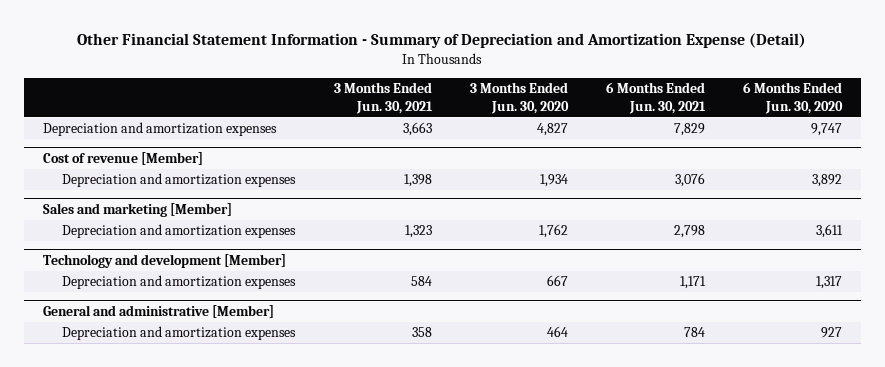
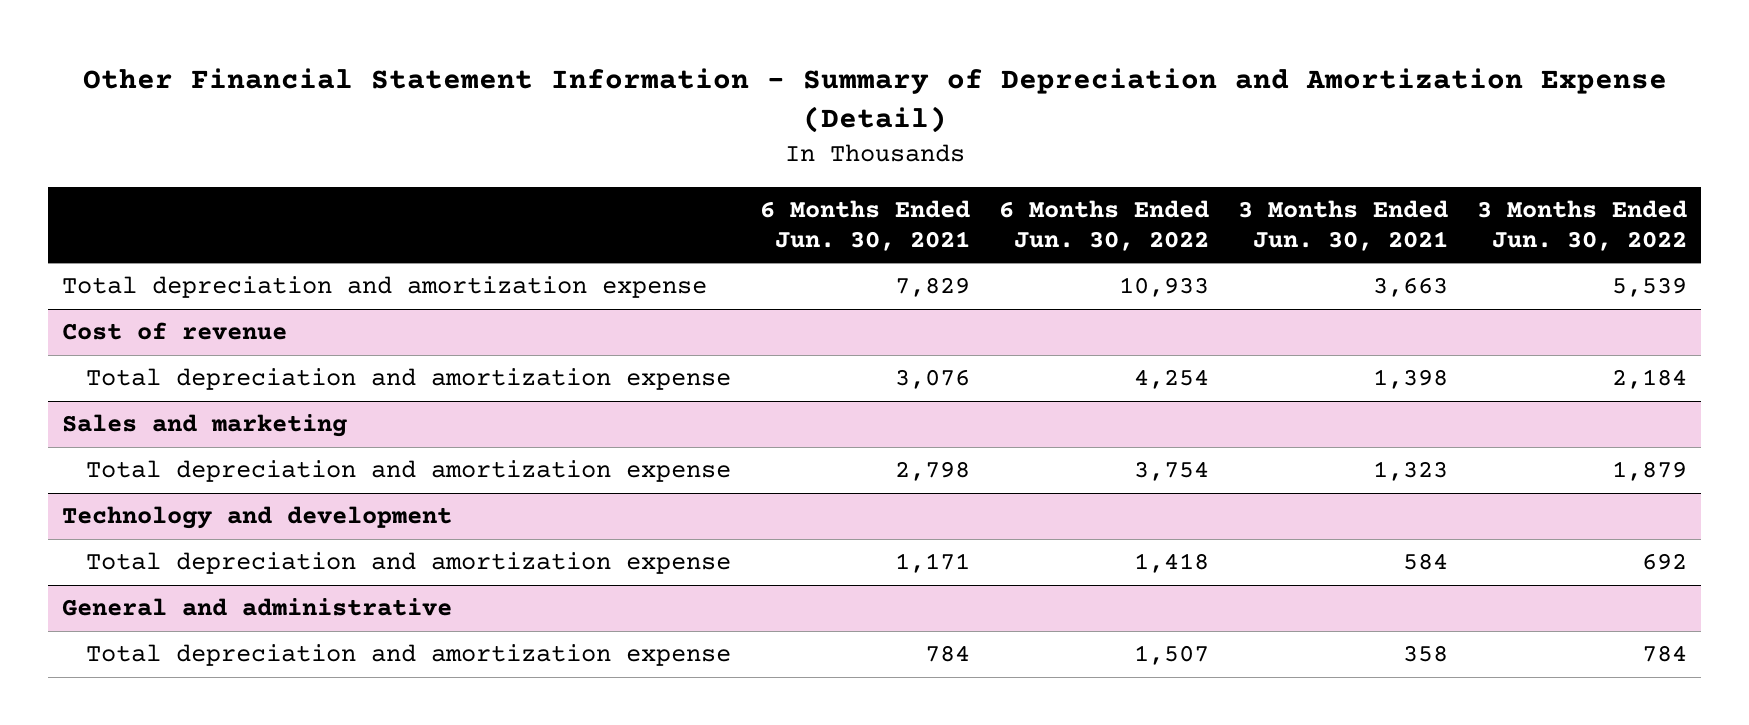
[469,82,569,114] 3 Months Ended Jun. 30, 2020 -> none
[743,82,844,114] 6 Months Ended Jun. 30, 2020 -> none
none -> [998,200,1209,252] 6 Months Ended Jun. 30, 2022
none -> [1476,200,1687,252] 3 Months Ended Jun. 30, 2022
[42,122,277,137] Depreciation and amortization expenses -> [62,276,708,299] Total depreciation and amortization expense
[42,152,203,166] Cost of revenue [Member] -> [62,322,288,341] Cost of revenue
[62,173,297,188] Depreciation and amortization expenses -> [86,368,732,391] Total depreciation and amortization expense
[42,203,232,218] Sales and marketing [Member] -> [62,414,348,438] Sales and marketing
[62,224,297,239] Depreciation and amortization expenses -> [86,460,732,483] Total depreciation and amortization expense
[42,254,286,269] Technology and development [Member] -> [62,506,453,530] Technology and development
[62,275,297,290] Depreciation and amortization expenses -> [86,552,732,575] Total depreciation and amortization expense
[42,305,274,319] General and administrative [Member] -> [62,598,453,617] General and administrative
[62,326,297,341] Depreciation and amortization expenses -> [86,644,732,667] Total depreciation and amortization expense

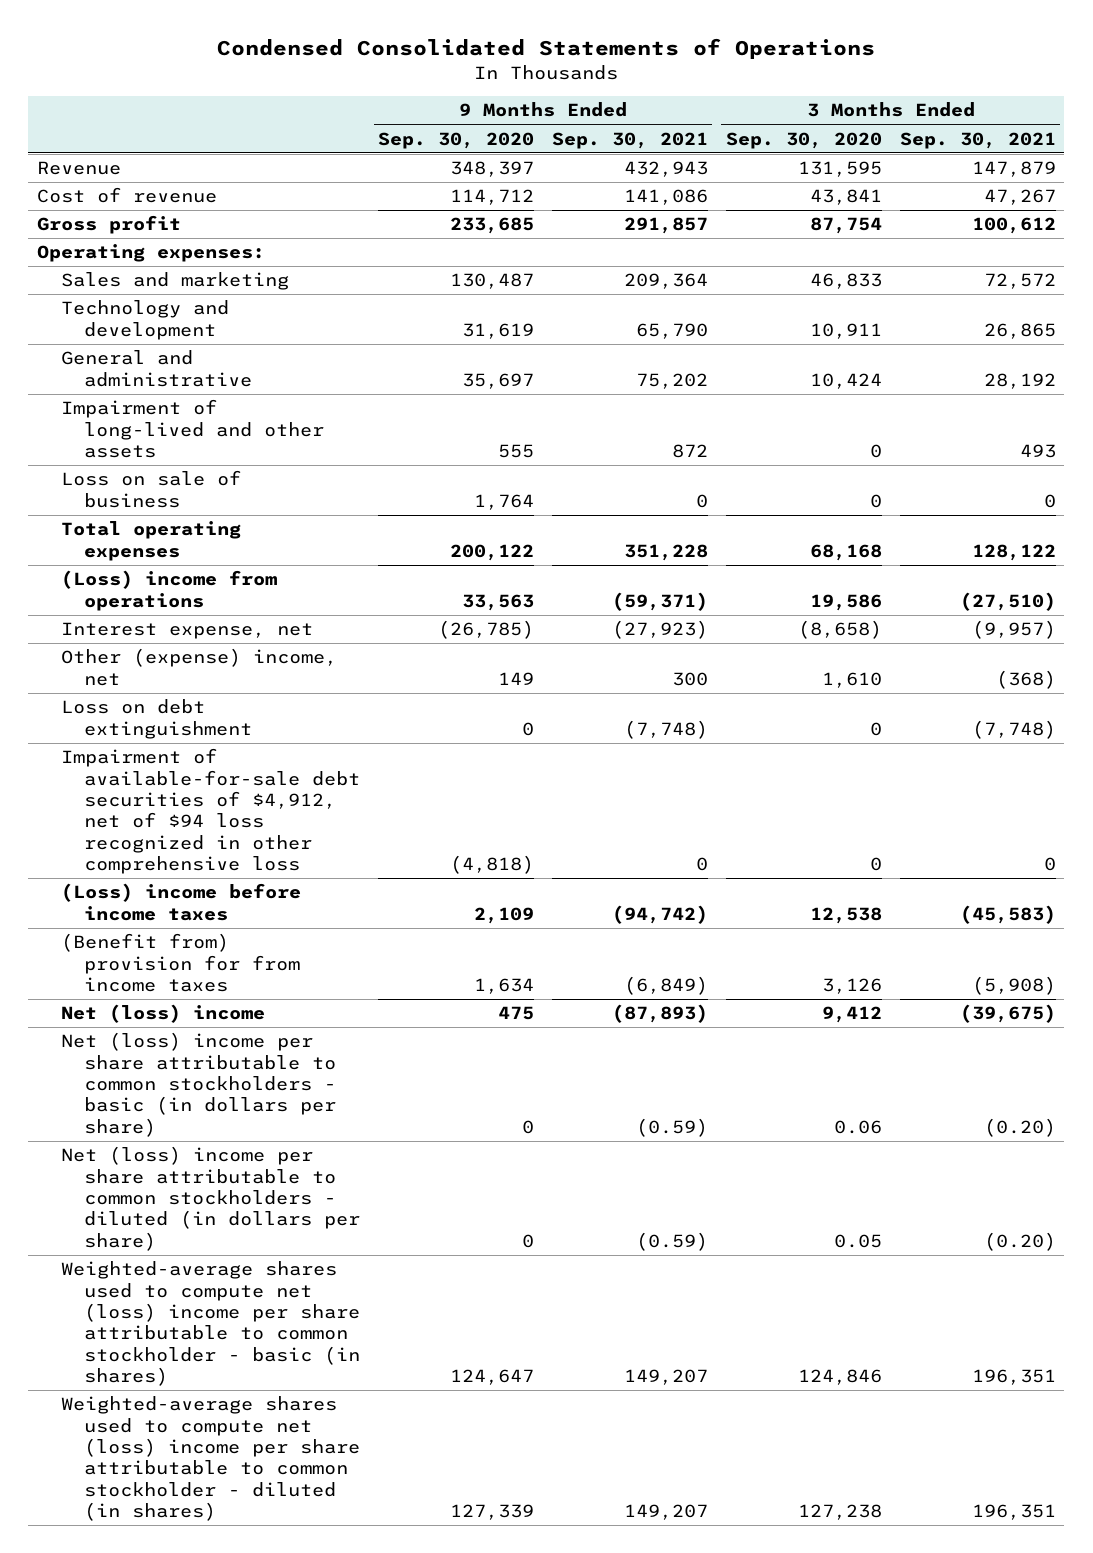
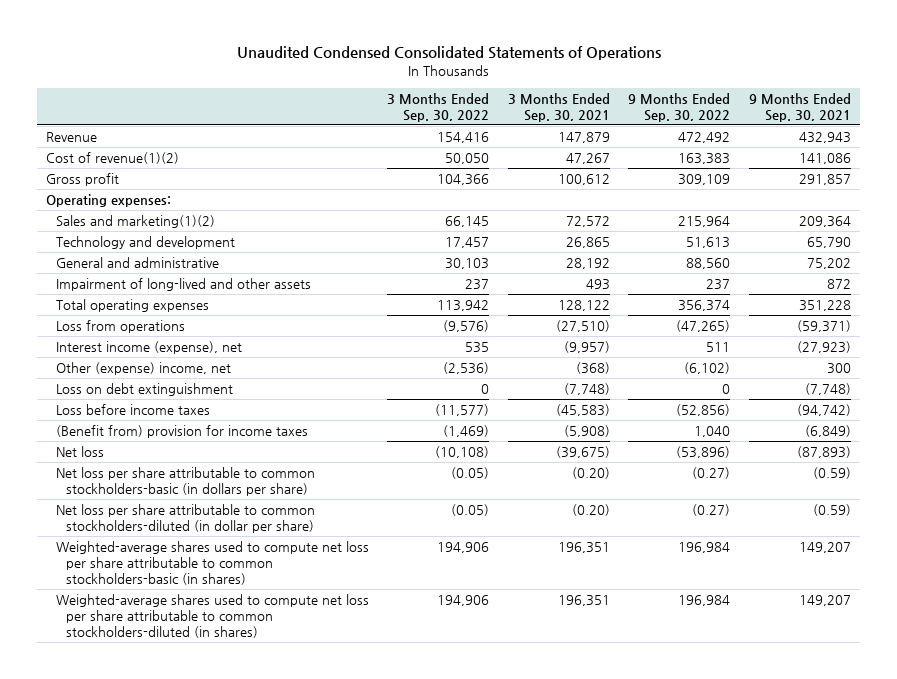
[217,38,876,60] Condensed Consolidated Statements of Operations -> [236,46,661,61] Unaudited Condensed Consolidated Statements of Operations
[378,131,535,149] Sep. 30, 2020 -> none
[725,131,882,149] Sep. 30, 2020 -> none
none -> [387,92,490,122] 3 Months Ended Sep. 30, 2022
none -> [628,92,731,122] 9 Months Ended Sep. 30, 2022
[37,187,218,204] Cost of revenue -> [46,151,180,164] Cost of revenue(1)(2)
[60,272,289,291] Sales and marketing -> [55,214,215,228] Sales and marketing(1)(2)
[60,470,241,508] Loss on sale of business -> none
[60,570,277,611] (Loss) income from operations -> [55,319,185,333] Loss from operations
[60,622,313,640] Interest expense, net -> [55,340,242,354] Interest income (expense), net
[60,748,361,874] Impairment of available-for-sale debt securities of $4,912, net of $94 loss recognized in other comprehensive loss -> none
[60,883,301,921] (Loss) income before income taxes -> [55,403,210,415] Loss before income taxes
[60,933,301,992] (Benefit from) provision for from income taxes -> [55,424,308,438] (Benefit from) provision for income taxes
[60,1004,265,1024] Net (loss) income -> [55,445,104,457] Net loss
[60,1032,337,1137] Net (loss) income per share attributable to common stockholders - basic (in dollars per share) -> [55,466,315,497] Net loss per share attributable to common stockholders-basic (in dollars per share)
[60,1146,361,1251] Net (loss) income per share attributable to common stockholders - diluted (in dollars per share) -> [55,503,315,534] Net loss per share attributable to common stockholders-diluted (in dollar per share)
[60,1261,361,1386] Weighted-average shares used to compute net (loss) income per share attributable to common stockholder - basic (in shares) -> [55,540,369,586] Weighted-average shares used to compute net loss per share attributable to common stockholders-basic (in shares)
[60,1396,361,1521] Weighted-average shares used to compute net (loss) income per share attributable to common stockholder - diluted (in shares) -> [55,593,369,639] Weighted-average shares used to compute net loss per share attributable to common stockholders-diluted (in shares)

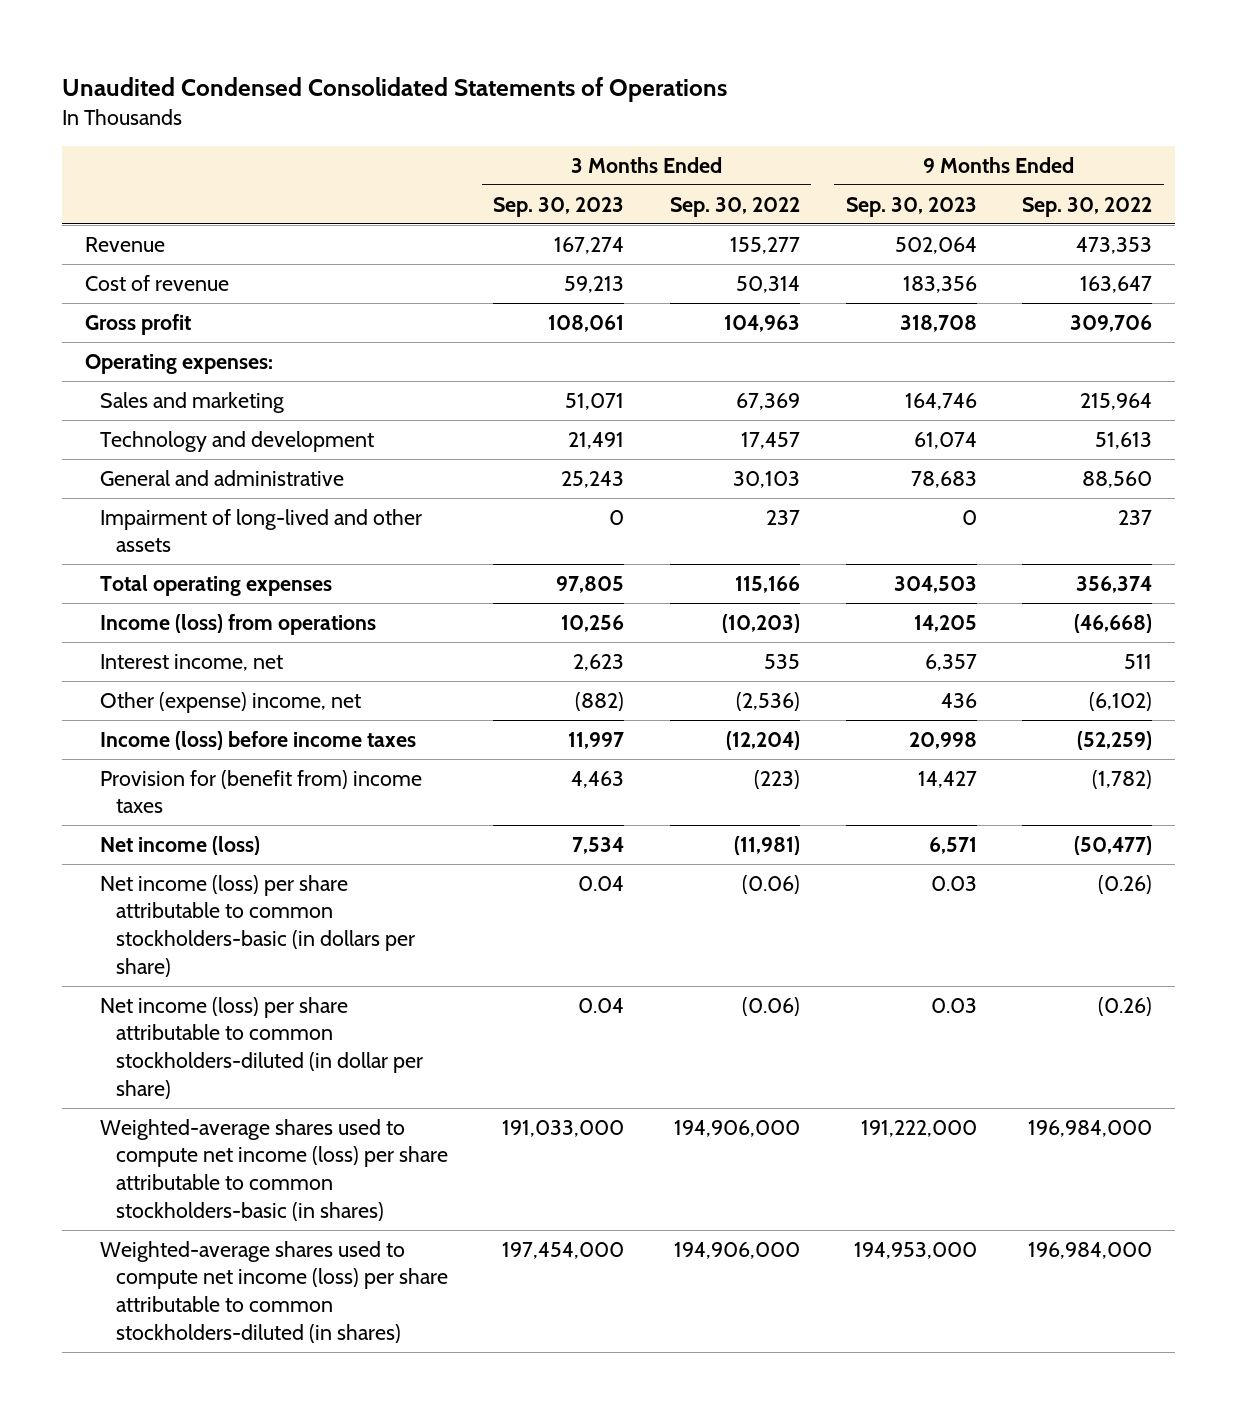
[507,92,610,122] 3 Months Ended Sep. 30, 2021 -> none
[748,92,851,122] 9 Months Ended Sep. 30, 2021 -> none
none -> [493,196,625,217] Sep. 30, 2023
none -> [845,196,977,217] Sep. 30, 2023
[437,131,490,143] 154,416 -> [729,236,800,254] 155,277
[678,131,731,143] 472,492 -> [1076,236,1153,254] 473,353
[46,151,180,164] Cost of revenue(1)(2) -> [85,274,230,291] Cost of revenue
[445,152,490,164] 50,050 -> [735,275,800,293] 50,314
[678,152,731,164] 163,383 -> [1080,275,1153,293] 163,647
[437,173,490,185] 104,366 -> [723,314,800,332] 104,963
[678,173,731,185] 309,109 -> [1070,314,1153,332] 309,706
[55,214,215,228] Sales and marketing(1)(2) -> [100,391,285,413] Sales and marketing
[445,215,490,227] 66,145 -> [735,392,800,410] 67,369
[437,299,490,311] 113,942 -> [734,575,800,593] 115,166
[55,319,185,333] Loss from operations -> [100,613,377,635] Income (loss) from operations
[443,319,490,332] (9,576) -> [721,613,800,633] (10,203)
[676,319,731,332] (47,265) -> [1074,613,1153,633] (46,668)
[55,340,242,354] Interest income (expense), net -> [100,653,284,671] Interest income, net
[55,382,233,396] Loss on debt extinguishment -> none
[55,403,210,415] Loss before income taxes -> [100,730,417,750] Income (loss) before income taxes
[435,403,490,416] (11,577) -> [725,730,800,750] (12,204)
[676,403,731,416] (52,856) -> [1077,730,1153,750] (52,259)
[55,424,308,438] (Benefit from) provision for income taxes -> [100,769,423,814] Provision for (benefit from) income taxes
[443,424,490,437] (1,469) -> [753,769,800,789] (223)
[694,425,731,437] 1,040 -> [1092,769,1153,789] (1,782)
[55,445,104,457] Net loss -> [100,835,261,855] Net income (loss)
[435,445,490,458] (10,108) -> [733,835,800,855] (11,981)
[676,445,731,458] (53,896) -> [1074,835,1153,855] (50,477)
[55,466,315,497] Net loss per share attributable to common stockholders-basic (in dollars per share) -> [100,874,415,977] Net income (loss) per share attributable to common stockholders-basic (in dollars per share)
[451,466,490,479] (0.05) -> [741,874,800,894] (0.06)
[692,466,731,479] (0.27) -> [1098,874,1153,894] (0.26)
[55,503,315,534] Net loss per share attributable to common stockholders-diluted (in dollar per share) -> [100,996,423,1099] Net income (loss) per share attributable to common stockholders-diluted (in dollar per share)
[451,503,490,516] (0.05) -> [741,996,800,1016] (0.06)
[692,503,731,516] (0.27) -> [1098,996,1153,1016] (0.26)
[55,540,369,586] Weighted-average shares used to compute net loss per share attributable to common stockholders-basic (in shares) -> [100,1118,448,1221] Weighted-average shares used to compute net income (loss) per share attributable to common stockholders-basic (in shares)
[437,541,490,553] 194,906 -> [673,1119,800,1137] 194,906,000
[678,541,731,553] 196,984 -> [1028,1119,1153,1137] 196,984,000
[55,593,369,639] Weighted-average shares used to compute net loss per share attributable to common stockholders-diluted (in shares) -> [100,1240,448,1343] Weighted-average shares used to compute net income (loss) per share attributable to common stockholders-diluted (in shares)
[437,594,490,606] 194,906 -> [673,1241,800,1259] 194,906,000
[678,594,731,606] 196,984 -> [1028,1241,1153,1259] 196,984,000

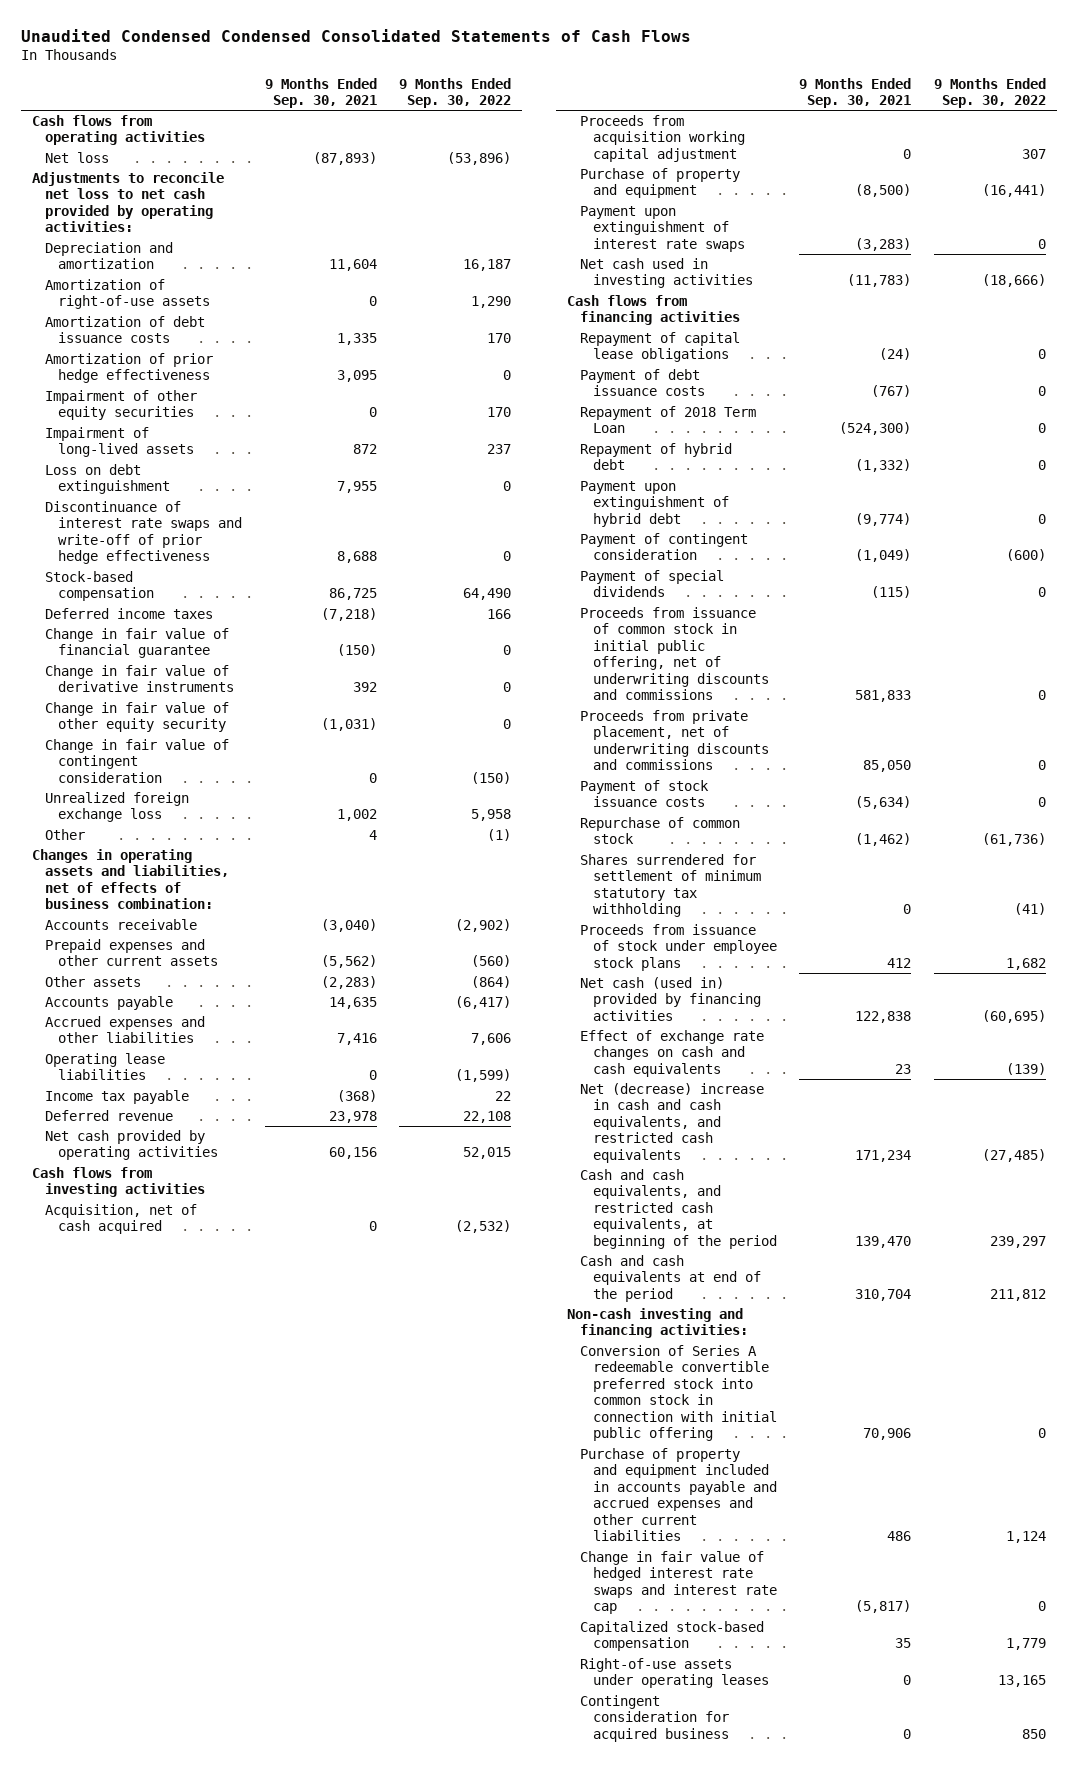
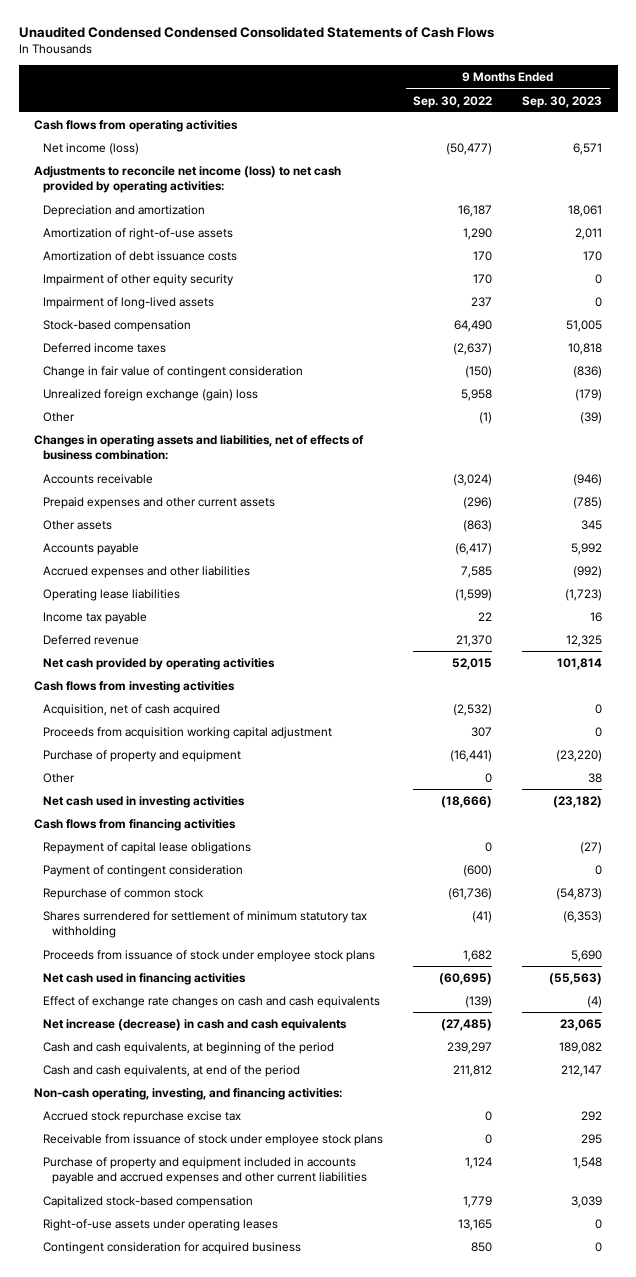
[264,77,377,109] 9 Months Ended Sep. 30, 2021 -> none
none -> [522,95,603,108] Sep. 30, 2023
[45,152,110,164] Net loss -> [42,142,139,155] Net income (loss)
[447,152,512,166] (53,896) -> [446,142,493,155] (50,477)
[32,172,225,233] Adjustments to reconcile net loss to net cash provided by operating activities: -> [33,165,341,194] Adjustments to reconcile net income (loss) to net cash provided by operating activities:
[45,353,214,384] Amortization of prior hedge effectiveness -> none
[45,390,198,421] Impairment of other equity securities -> [42,273,234,286] Impairment of other equity security
[45,464,170,495] Loss on debt extinguishment -> none
[45,501,242,565] Discontinuance of interest rate swaps and write-off of prior hedge effectiveness -> none
[45,628,230,659] Change in fair value of financial guarantee -> none
[45,665,234,693] Change in fair value of derivative instruments -> none
[45,702,230,733] Change in fair value of other equity security -> none
[487,609,512,620] 166 -> [453,342,493,355] (2,637)
[45,792,190,823] Unrealized foreign exchange loss -> [42,388,258,401] Unrealized foreign exchange (gain) loss
[455,919,512,933] (2,902) -> [453,473,493,486] (3,024)
[471,955,512,968] (560) -> [463,496,493,509] (296)
[471,976,512,989] (864) -> [463,519,493,532] (863)
[471,1033,512,1046] 7,606 -> [461,565,493,578] 7,585
[463,1111,512,1124] 22,108 -> [456,634,493,647] 21,370
[580,206,745,252] Payment upon extinguishment of interest rate swaps -> none
none -> [42,772,75,783] Other
[580,369,705,397] Payment of debt issuance costs -> none
[580,406,757,434] Repayment of 2018 Term Loan -> none
[580,443,733,471] Repayment of hybrid debt -> none
[580,481,729,527] Payment upon extinguishment of hybrid debt -> none
[580,570,725,598] Payment of special dividends -> none
[580,607,769,701] Proceeds from issuance of common stock in initial public offering, net of underwriting discounts and commissions -> none
[580,710,769,771] Proceeds from private placement, net of underwriting discounts and commissions -> none
[580,780,710,808] Payment of stock issuance costs -> none
[580,977,761,1021] Net cash (used in) provided by financing activities -> [42,972,246,985] Net cash used in financing activities
[580,1345,777,1442] Conversion of Series A redeemable convertible preferred stock into common stock in connection with initial public offering -> none
[580,1083,765,1163] Net (decrease) increase in cash and cash equivalents, and restricted cash equivalents -> [42,1018,347,1031] Net increase (decrease) in cash and cash equivalents
[580,1169,777,1249] Cash and cash equivalents, and restricted cash equivalents, at beginning of the period -> [42,1041,334,1054] Cash and cash equivalents, at beginning of the period
[580,1255,761,1302] Cash and cash equivalents at end of the period -> [42,1064,300,1077] Cash and cash equivalents, at end of the period
[567,1308,749,1339] Non-cash investing and financing activities: -> [33,1087,342,1100] Non-cash operating, investing, and financing activities:
none -> [42,1110,241,1123] Accrued stock repurchase excise tax
none -> [42,1133,383,1146] Receivable from issuance of stock under employee stock plans
[580,1551,777,1615] Change in fair value of hedged interest rate swaps and interest rate cap -> none

